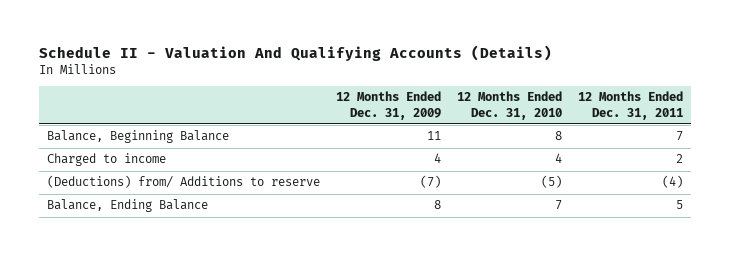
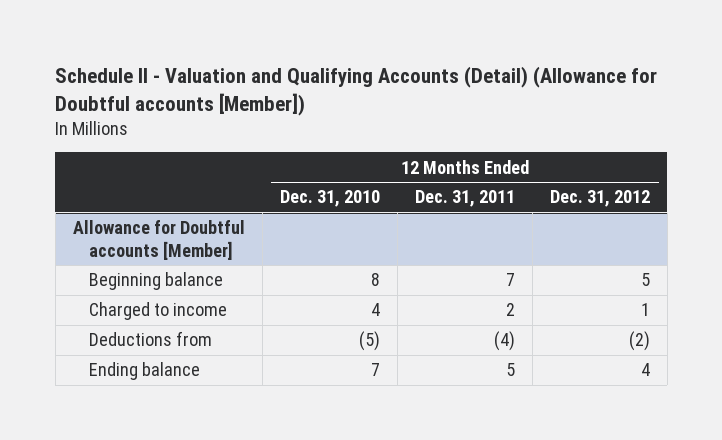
[38,44,552,61] Schedule II - Valuation And Qualifying Accounts (Details) -> [55,65,658,116] Schedule II - Valuation and Qualifying Accounts (Detail) (Allowance for Doubtful accounts [Member])
[336,91,442,120] 12 Months Ended Dec. 31, 2009 -> none
none -> [549,190,650,208] Dec. 31, 2012
none -> [72,220,245,260] Allowance for Doubtful accounts [Member]
[46,130,229,144] Balance, Beginning Balance -> [89,272,224,291] Beginning balance
[46,175,320,189] (Deductions) from/ Additions to reserve -> [89,331,213,347] Deductions from
[46,199,208,213] Balance, Ending Balance -> [89,362,201,381] Ending balance

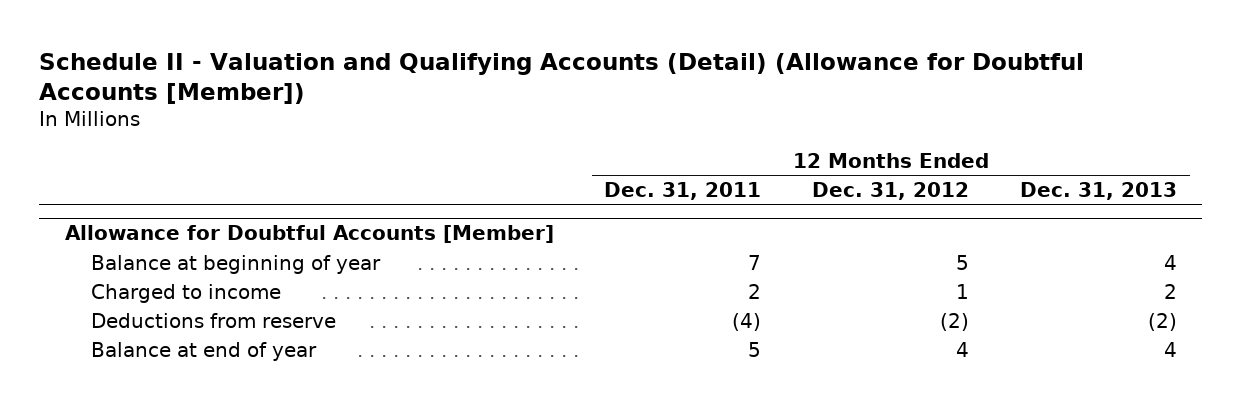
[55,65,658,116] Schedule II - Valuation and Qualifying Accounts (Detail) (Allowance for Doubtful accounts [Member]) -> [39,52,1085,105] Schedule II - Valuation and Qualifying Accounts (Detail) (Allowance for Doubtful Accounts [Member])
[279,190,380,208] Dec. 31, 2010 -> none
none -> [1019,182,1177,201] Dec. 31, 2013
[72,220,245,260] Allowance for Doubtful accounts [Member] -> [64,225,554,244] Allowance for Doubtful Accounts [Member]
[89,272,224,291] Beginning balance -> [90,254,381,274] Balance at beginning of year
[89,331,213,347] Deductions from -> [90,312,336,328] Deductions from reserve
[89,362,201,381] Ending balance -> [90,341,317,361] Balance at end of year

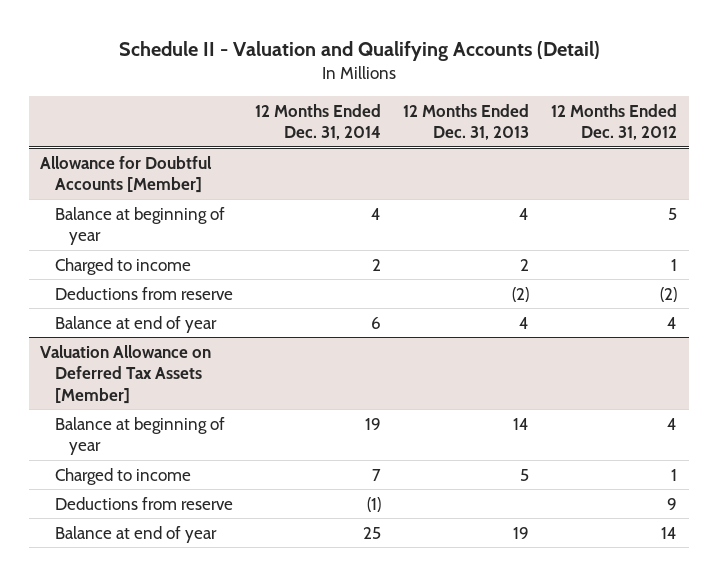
[39,52,1085,105] Schedule II - Valuation and Qualifying Accounts (Detail) (Allowance for Doubtful Accounts [Member]) -> [118,40,600,61] Schedule II - Valuation and Qualifying Accounts (Detail)
[604,182,762,201] Dec. 31, 2011 -> none
none -> [254,103,381,141] 12 Months Ended Dec. 31, 2014
none -> [40,344,212,404] Valuation Allowance on Deferred Tax Assets [Member]
none -> [54,416,225,456] Balance at beginning of year
none -> [54,467,191,485] Charged to income
none -> [54,496,233,510] Deductions from reserve
none -> [54,525,217,543] Balance at end of year

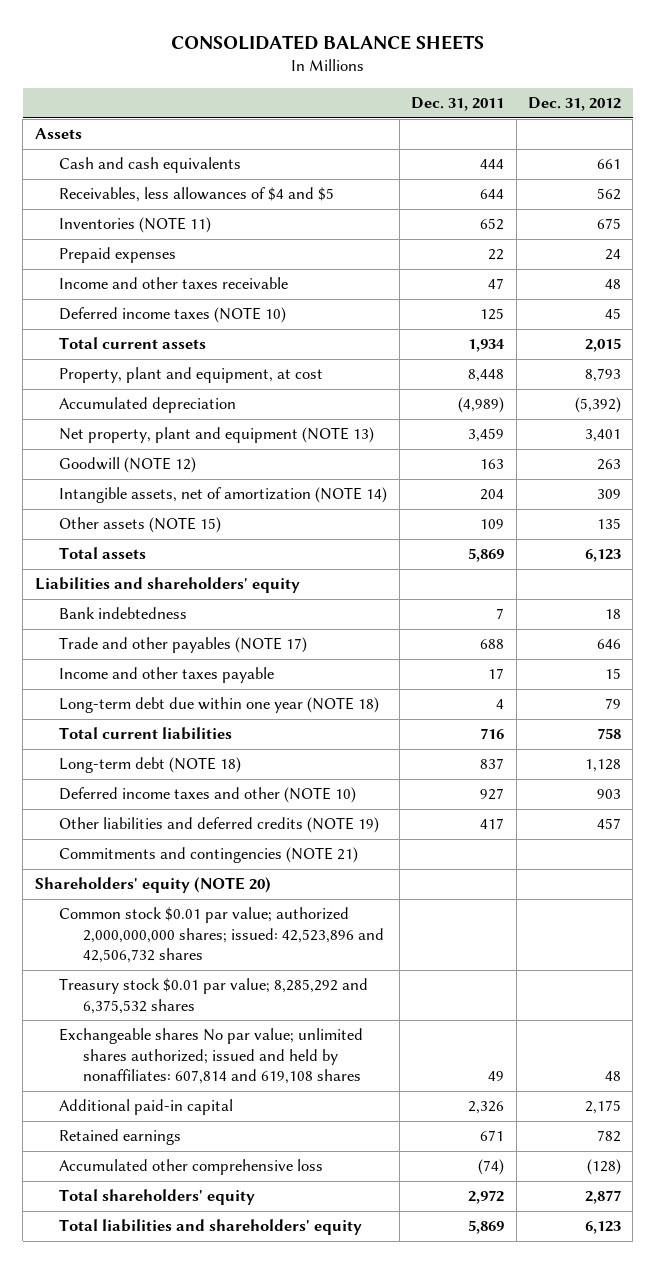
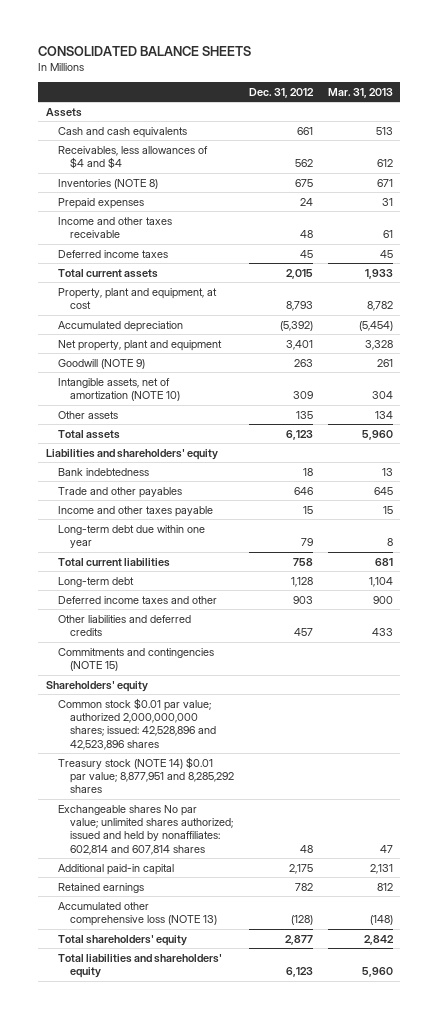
[411,97,505,112] Dec. 31, 2011 -> none
none -> [327,87,393,98] Mar. 31, 2013
[59,187,335,203] Receivables, less allowances of $4 and $5 -> [57,145,208,170] Receivables, less allowances of $4 and $4
[59,217,212,234] Inventories (NOTE 11) -> [57,178,158,189] Inventories (NOTE 8)
[59,307,287,324] Deferred income taxes (NOTE 10) -> [57,249,168,258] Deferred income taxes
[59,427,375,444] Net property, plant and equipment (NOTE 13) -> [57,339,222,351] Net property, plant and equipment
[59,457,197,474] Goodwill (NOTE 12) -> [57,358,145,369] Goodwill (NOTE 9)
[59,487,388,504] Intangible assets, net of amortization (NOTE 14) -> [57,377,181,402] Intangible assets, net of amortization (NOTE 10)
[59,517,222,534] Other assets (NOTE 15) -> [57,410,118,419] Other assets
[59,637,308,654] Trade and other payables (NOTE 17) -> [57,486,182,498] Trade and other payables
[59,697,380,714] Long-term debt due within one year (NOTE 18) -> [57,524,205,549] Long-term debt due within one year
[59,757,242,774] Long-term debt (NOTE 18) -> [57,576,134,587] Long-term debt
[59,787,357,804] Deferred income taxes and other (NOTE 10) -> [57,595,217,604] Deferred income taxes and other
[59,817,380,834] Other liabilities and deferred credits (NOTE 19) -> [57,614,191,637] Other liabilities and deferred credits
[59,847,359,864] Commitments and contingencies (NOTE 21) -> [57,647,214,672] Commitments and contingencies (NOTE 15)
[34,877,271,894] Shareholders' equity (NOTE 20) -> [45,680,148,692] Shareholders' equity
[59,907,385,964] Common stock $0.01 par value; authorized 2,000,000,000 shares; issued: 42,523,896 and 42,506,732 shares -> [57,697,217,750] Common stock $0.01 par value; authorized 2,000,000,000 shares; issued: 42,528,896 and 42,523,896 shares
[59,978,369,1014] Treasury stock $0.01 par value; 8,285,292 and 6,375,532 shares -> [57,756,235,794] Treasury stock (NOTE 14) $0.01 par value; 8,877,951 and 8,285,292 shares
[59,1028,364,1085] Exchangeable shares No par value; unlimited shares authorized; issued and held by nonaffiliates: 607,814 and 619,108 shares -> [57,804,234,855] Exchangeable shares No par value; unlimited shares authorized; issued and held by nonaffiliates: 602,814 and 607,814 shares
[59,1159,324,1176] Accumulated other comprehensive loss -> [57,901,218,927] Accumulated other comprehensive loss (NOTE 13)

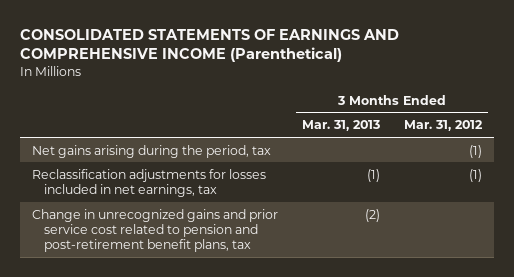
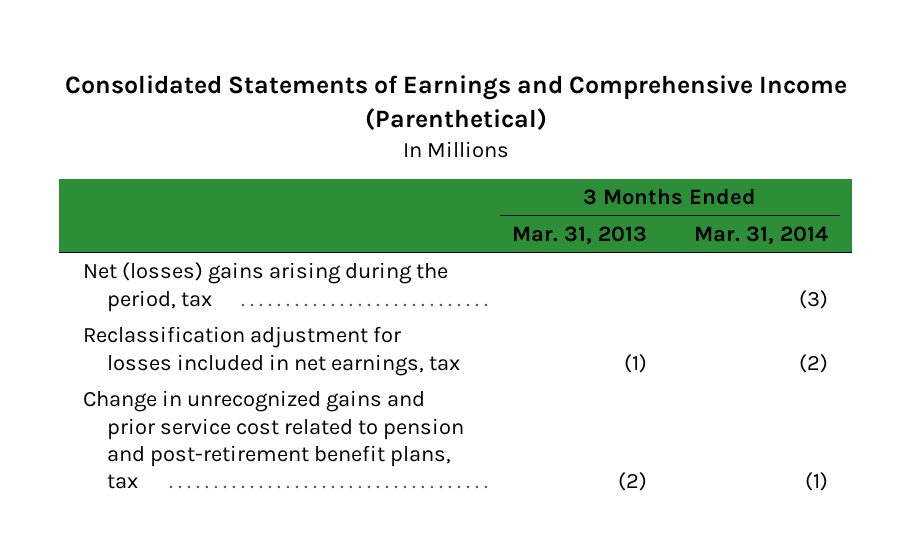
[20,28,400,63] CONSOLIDATED STATEMENTS OF EARNINGS AND COMPREHENSIVE INCOME (Parenthetical) -> [64,75,847,131] Consolidated Statements of Earnings and Comprehensive Income (Parenthetical)
[404,120,484,132] Mar. 31, 2012 -> none
none -> [694,225,829,244] Mar. 31, 2014
[32,144,272,158] Net gains arising during the period, tax -> [83,262,449,312] Net (losses) gains arising during the period, tax
[32,168,267,197] Reclassification adjustments for losses included in net earnings, tax -> [83,326,460,376] Reclassification adjustment for losses included in net earnings, tax

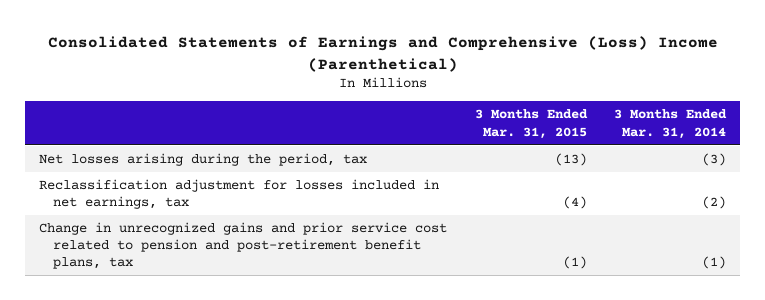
[64,75,847,131] Consolidated Statements of Earnings and Comprehensive Income (Parenthetical) -> [47,35,718,72] Consolidated Statements of Earnings and Comprehensive (Loss) Income (Parenthetical)
[511,225,647,244] Mar. 31, 2013 -> none
none -> [474,109,588,139] 3 Months Ended Mar. 31, 2015
[83,262,449,312] Net (losses) gains arising during the period, tax -> [39,153,368,167] Net losses arising during the period, tax

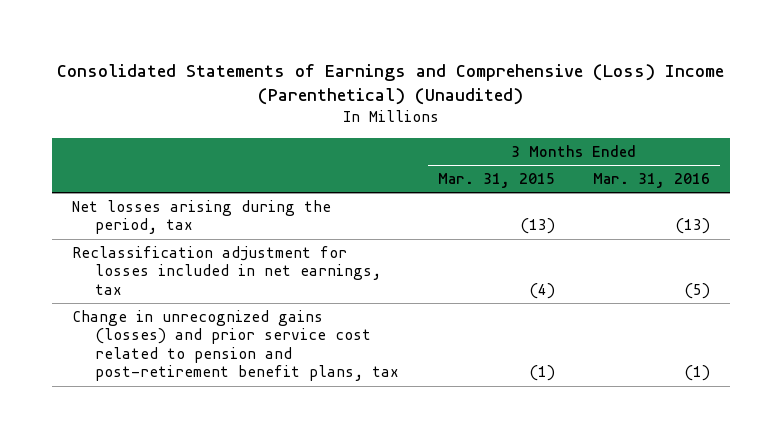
[47,35,718,72] Consolidated Statements of Earnings and Comprehensive (Loss) Income (Parenthetical) -> [56,63,724,106] Consolidated Statements of Earnings and Comprehensive (Loss) Income (Parenthetical) (Unaudited)
[614,109,728,139] 3 Months Ended Mar. 31, 2014 -> none
none -> [593,173,711,189] Mar. 31, 2016
[39,222,448,270] Change in unrecognized gains and prior service cost related to pension and post-retirement benefit plans, tax -> [71,310,400,382] Change in unrecognized gains (losses) and prior service cost related to pension and post-retirement benefit plans, tax

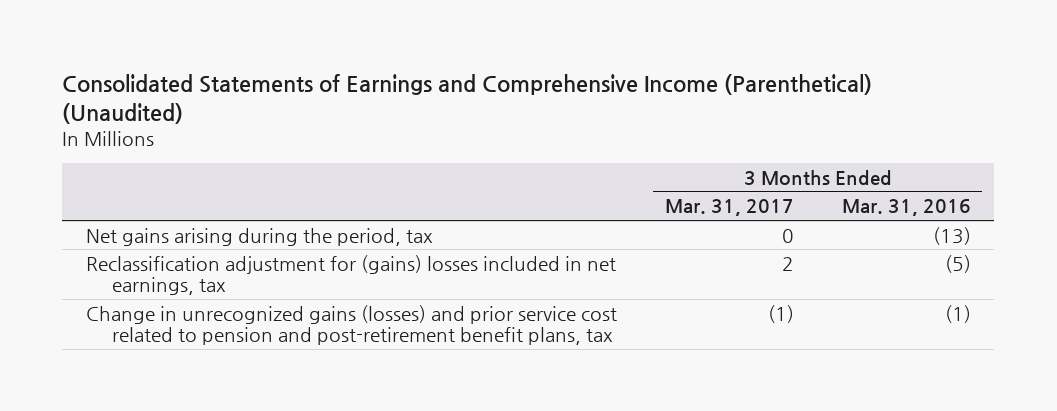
[56,63,724,106] Consolidated Statements of Earnings and Comprehensive (Loss) Income (Parenthetical) (Unaudited) -> [62,74,873,124] Consolidated Statements of Earnings and Comprehensive Income (Parenthetical) (Unaudited)
[437,173,555,189] Mar. 31, 2015 -> none
none -> [664,199,794,217] Mar. 31, 2017
[71,200,331,235] Net losses arising during the period, tax -> [86,227,434,246] Net gains arising during the period, tax
[71,246,382,295] Reclassification adjustment for losses included in net earnings, tax -> [86,254,617,296] Reclassification adjustment for (gains) losses included in net earnings, tax

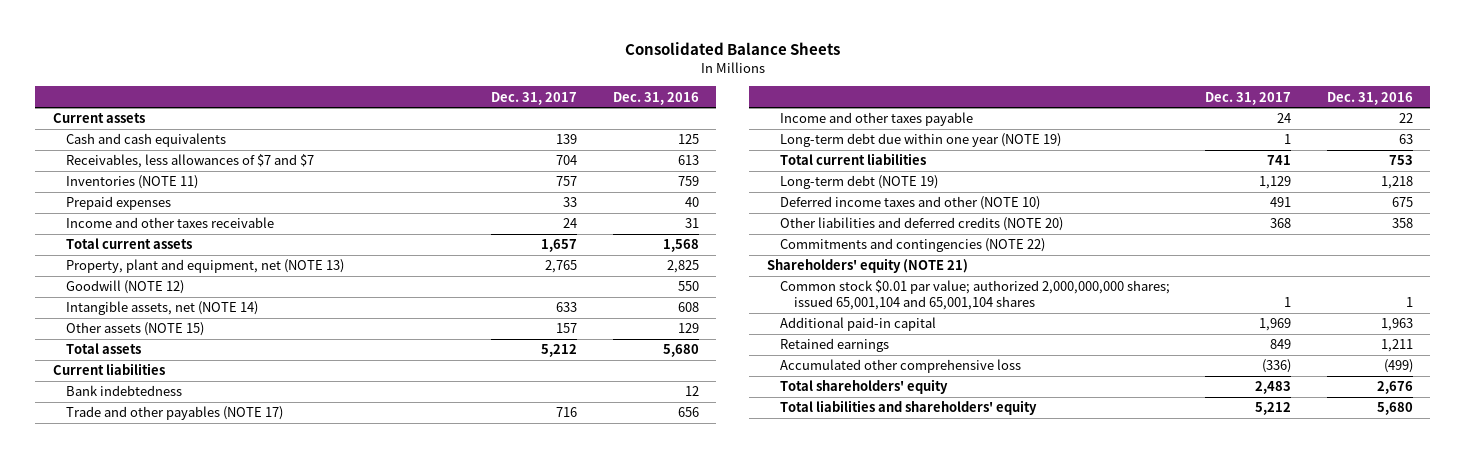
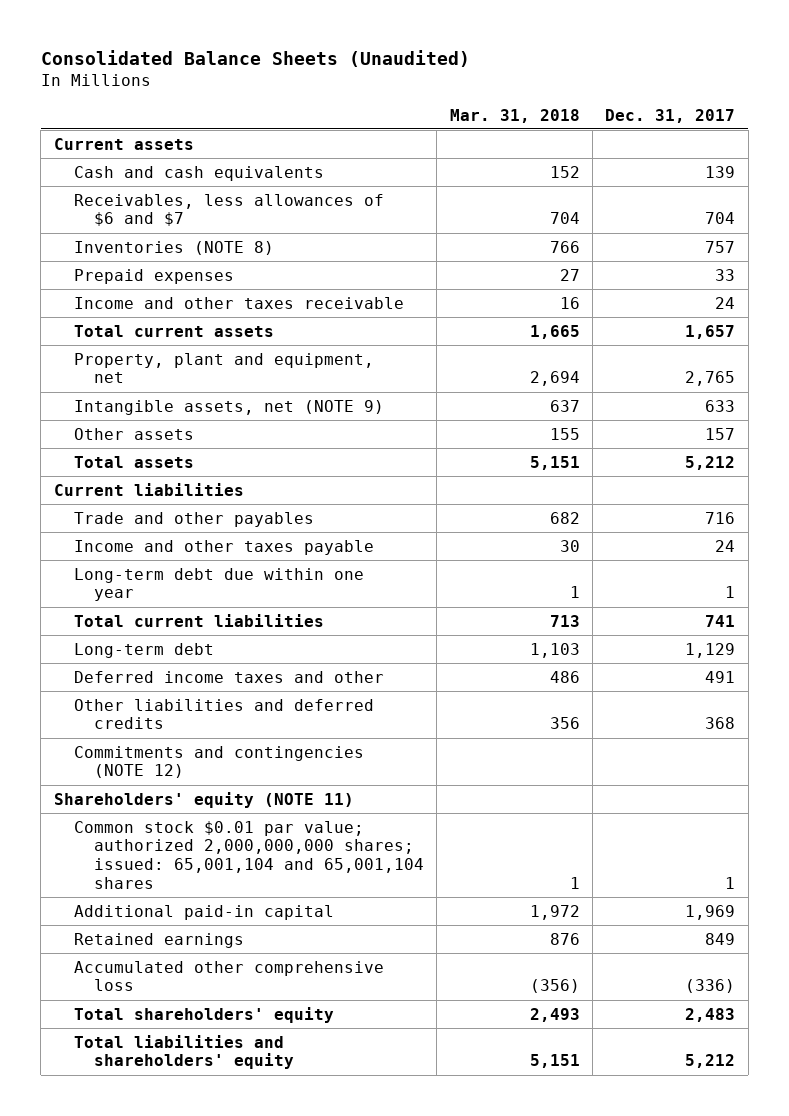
[624,42,840,56] Consolidated Balance Sheets -> [40,49,470,67] Consolidated Balance Sheets (Unaudited)
[612,91,699,105] Dec. 31, 2016 -> none
none -> [449,108,580,123] Mar. 31, 2018
[66,154,315,169] Receivables, less allowances of $7 and $7 -> [73,193,384,227] Receivables, less allowances of $6 and $7
[66,175,199,190] Inventories (NOTE 11) -> [73,240,274,255] Inventories (NOTE 8)
[66,280,185,295] Goodwill (NOTE 12) -> none
[66,259,345,274] Property, plant and equipment, net (NOTE 13) -> [73,352,374,384] Property, plant and equipment, net
[66,301,259,316] Intangible assets, net (NOTE 14) -> [73,399,384,415] Intangible assets, net (NOTE 9)
[66,322,205,337] Other assets (NOTE 15) -> [73,427,194,440] Other assets
[66,385,183,397] Bank indebtedness -> none
[66,406,284,421] Trade and other payables (NOTE 17) -> [73,511,314,527] Trade and other payables
[780,133,1062,148] Long-term debt due within one year (NOTE 19) -> [73,567,364,602] Long-term debt due within one year
[780,175,939,190] Long-term debt (NOTE 19) -> [73,642,214,658] Long-term debt
[780,196,1041,211] Deferred income taxes and other (NOTE 10) -> [73,670,384,683] Deferred income taxes and other
[780,217,1064,232] Other liabilities and deferred credits (NOTE 20) -> [73,698,374,730] Other liabilities and deferred credits
[780,238,1046,253] Commitments and contingencies (NOTE 22) -> [73,745,364,779] Commitments and contingencies (NOTE 12)
[766,258,968,274] Shareholders' equity (NOTE 21) -> [53,791,354,808] Shareholders' equity (NOTE 11)
[780,280,1171,311] Common stock $0.01 par value; authorized 2,000,000,000 shares; issued 65,001,104 and 65,001,104 shares -> [73,820,424,889] Common stock $0.01 par value; authorized 2,000,000,000 shares; issued: 65,001,104 and 65,001,104 shares

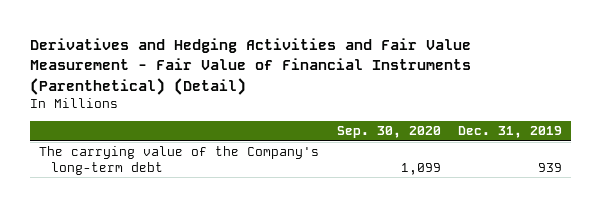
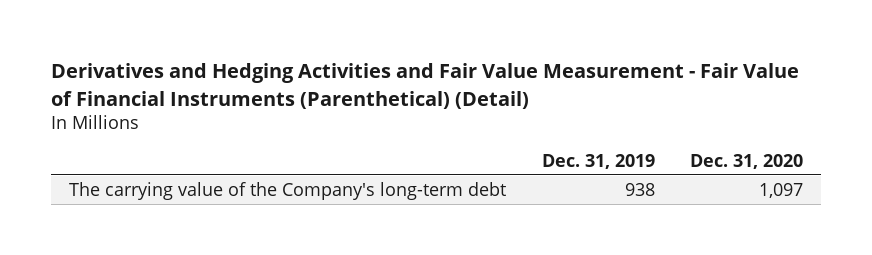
[336,126,441,139] Sep. 30, 2020 -> none
none -> [690,153,804,169] Dec. 31, 2020
[538,162,563,172] 939 -> [624,183,655,197] 938

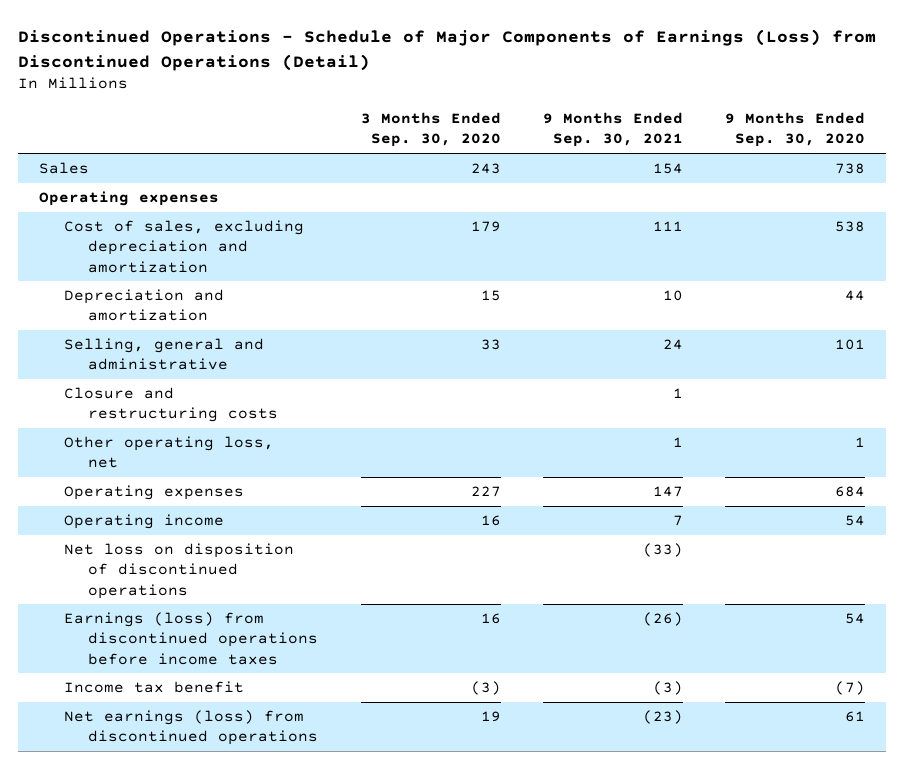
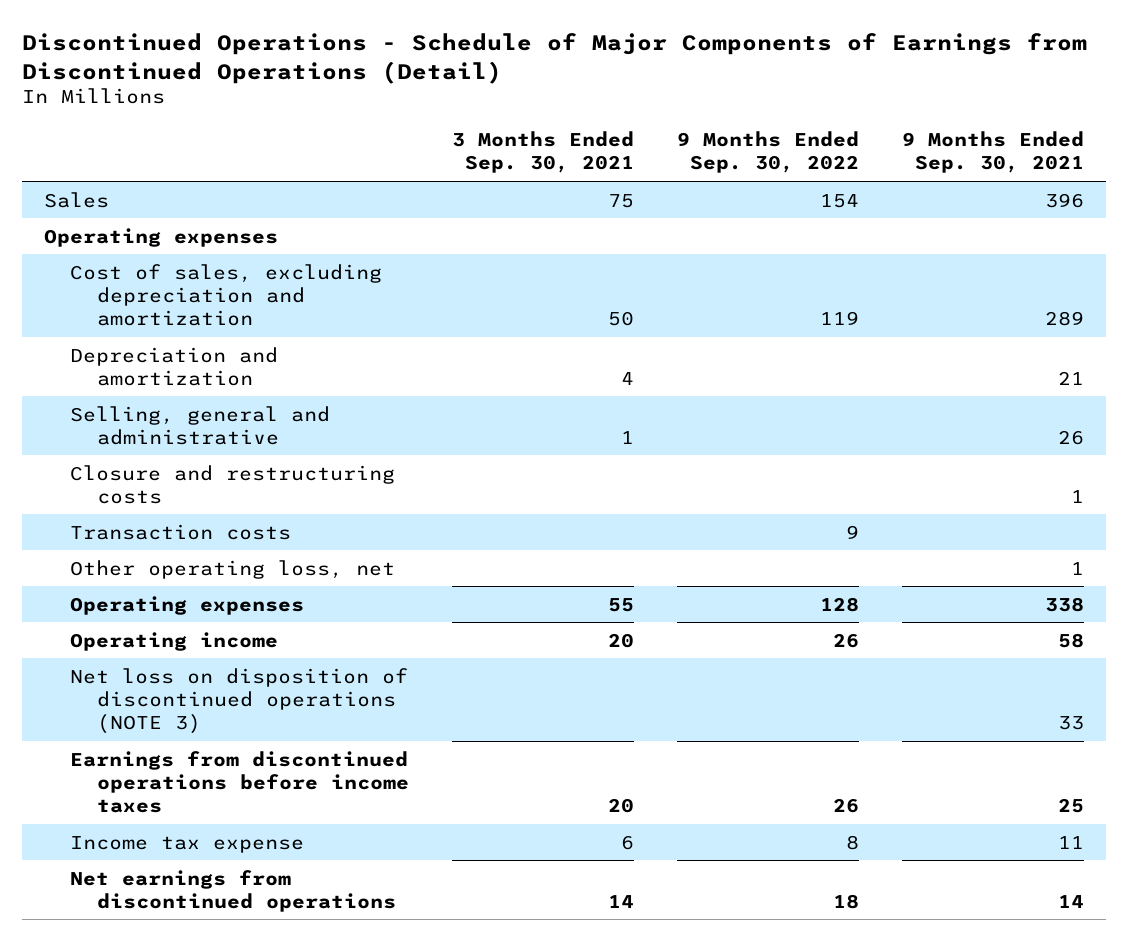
[17,29,876,71] Discontinued Operations - Schedule of Major Components of Earnings (Loss) from Discontinued Operations (Detail) -> [22,33,1088,84] Discontinued Operations - Schedule of Major Components of Earnings from Discontinued Operations (Detail)
[360,111,501,148] 3 Months Ended Sep. 30, 2020 -> none
[724,111,865,148] 9 Months Ended Sep. 30, 2020 -> none
none -> [452,131,635,174] 3 Months Ended Sep. 30, 2021
none -> [677,131,860,174] 9 Months Ended Sep. 30, 2022
[652,163,683,175] 154 -> [1045,192,1085,208] 396
[652,221,683,232] 111 -> [1045,310,1085,326] 289
[662,290,683,302] 10 -> [1058,370,1085,385] 21
[662,339,683,351] 24 -> [1058,429,1085,445] 26
none -> [70,523,292,540] Transaction costs
[652,486,683,498] 147 -> [1045,596,1085,612] 338
[672,515,683,527] 7 -> [1058,632,1085,648] 58
[63,543,294,599] Net loss on disposition of discontinued operations -> [70,667,409,734] Net loss on disposition of discontinued operations (NOTE 3)
[642,543,683,558] (33) -> [1058,715,1085,730] 33
[63,612,319,665] Earnings (loss) from discontinued operations before income taxes -> [70,750,410,813] Earnings from discontinued operations before income taxes
[642,612,683,627] (26) -> [1058,797,1085,813] 25
[63,681,244,694] Income tax benefit -> [70,835,305,853] Income tax expense
[652,681,683,696] (3) -> [1058,835,1085,849] 11
[63,710,319,746] Net earnings (loss) from discontinued operations -> [70,869,397,912] Net earnings from discontinued operations
[642,710,683,725] (23) -> [1058,894,1085,908] 14

